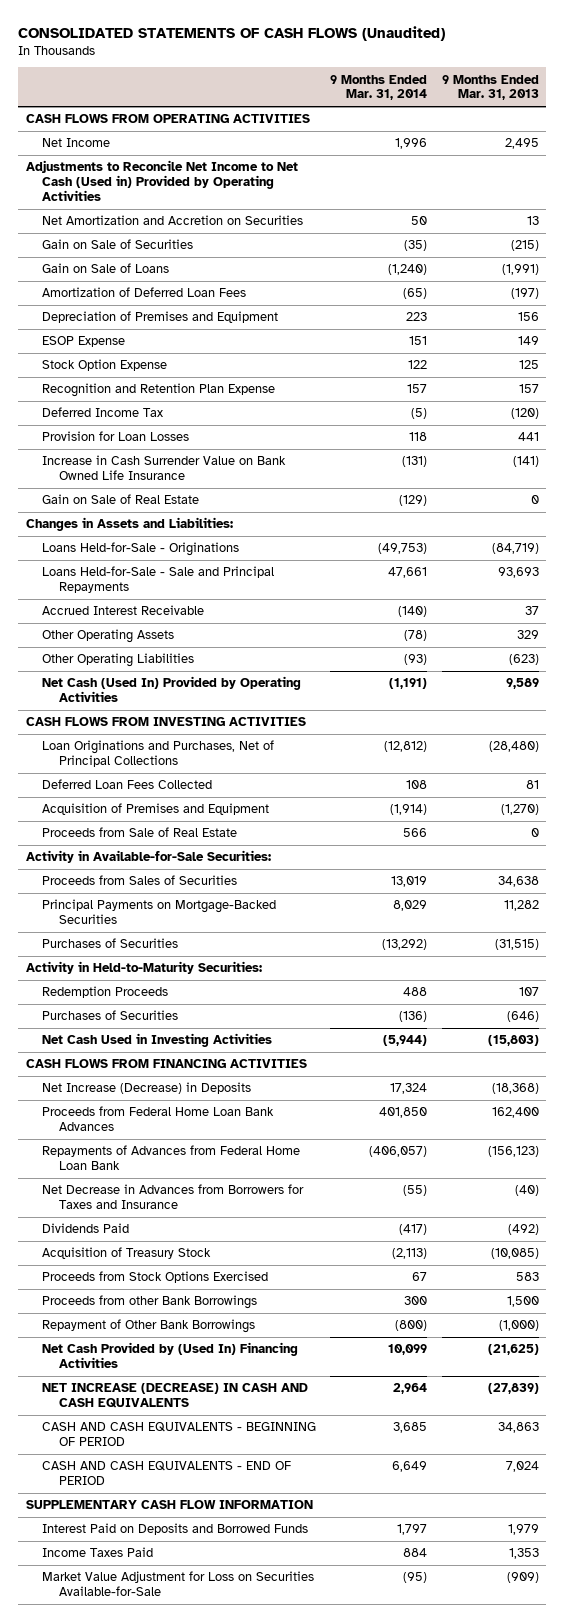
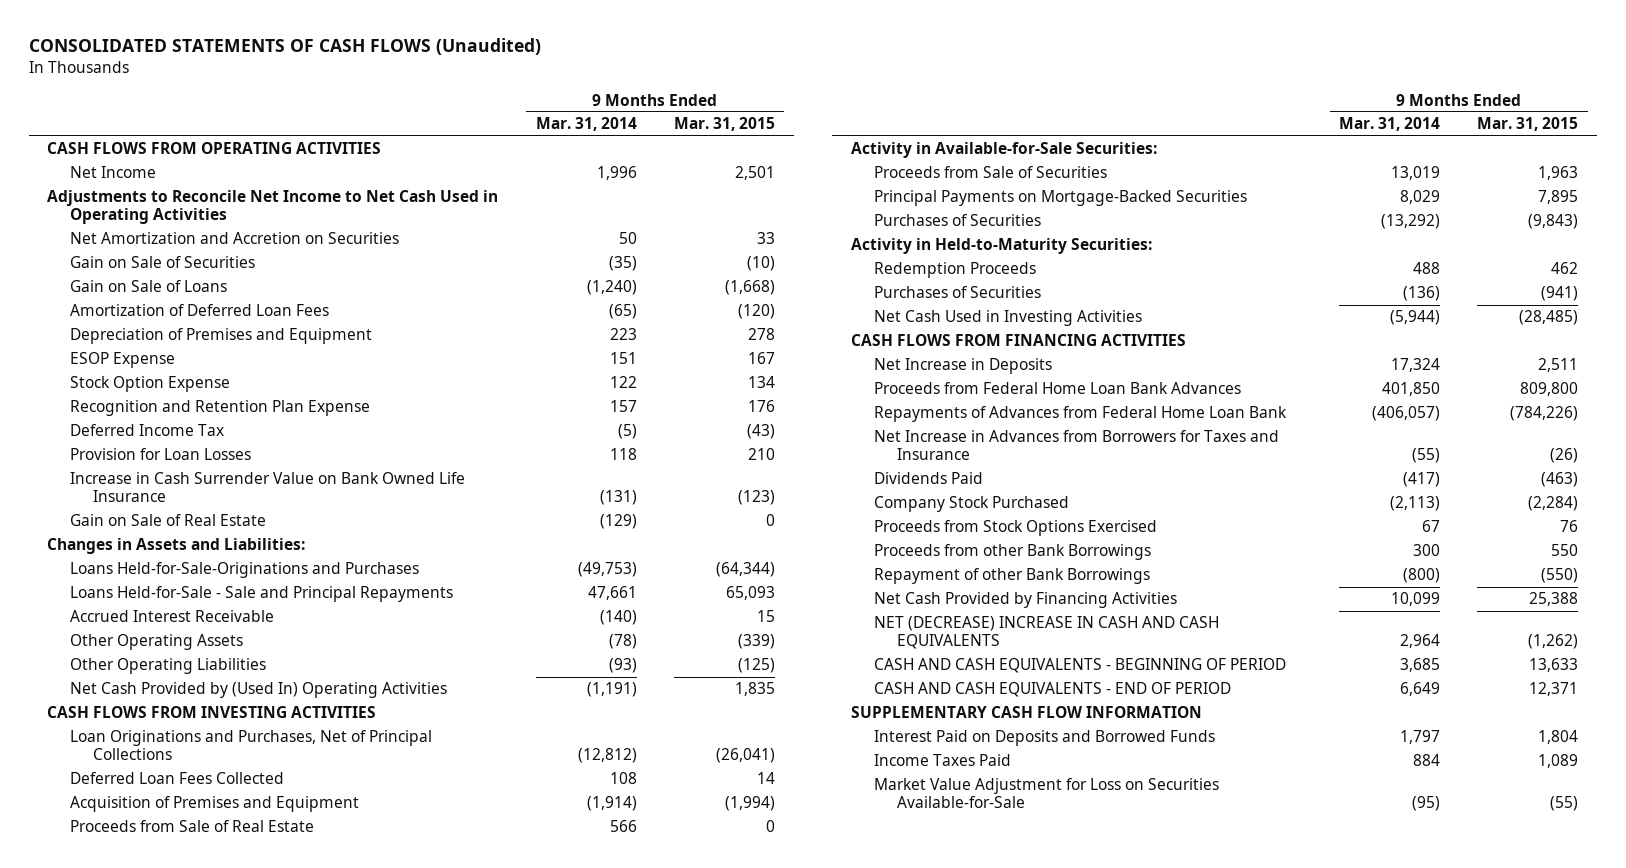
[441,74,539,101] 9 Months Ended Mar. 31, 2013 -> none
none -> [673,117,775,132] Mar. 31, 2015
[25,160,298,202] Adjustments to Reconcile Net Income to Net Cash (Used in) Provided by Operating Activities -> [47,190,499,225] Adjustments to Reconcile Net Income to Net Cash Used in Operating Activities
[42,542,240,557] Loans Held-for-Sale - Originations -> [70,562,420,579] Loans Held-for-Sale-Originations and Purchases
[42,676,302,703] Net Cash (Used In) Provided by Operating Activities -> [70,682,448,699] Net Cash Provided by (Used In) Operating Activities
[42,875,238,886] Proceeds from Sales of Securities -> [873,166,1107,179] Proceeds from Sale of Securities
[42,1082,252,1095] Net Increase (Decrease) in Deposits -> [873,358,1052,375] Net Increase in Deposits
[42,1184,305,1210] Net Decrease in Advances from Borrowers for Taxes and Insurance -> [873,430,1279,461] Net Increase in Advances from Borrowers for Taxes and Insurance
[42,1247,212,1260] Acquisition of Treasury Stock -> [873,496,1069,513] Company Stock Purchased
[42,1319,256,1334] Repayment of Other Bank Borrowings -> [873,568,1150,585] Repayment of other Bank Borrowings
[42,1342,299,1369] Net Cash Provided by (Used In) Financing Activities -> [873,592,1177,609] Net Cash Provided by Financing Activities
[42,1383,309,1409] NET INCREASE (DECREASE) IN CASH AND CASH EQUIVALENTS -> [873,616,1219,650] NET (DECREASE) INCREASE IN CASH AND CASH EQUIVALENTS

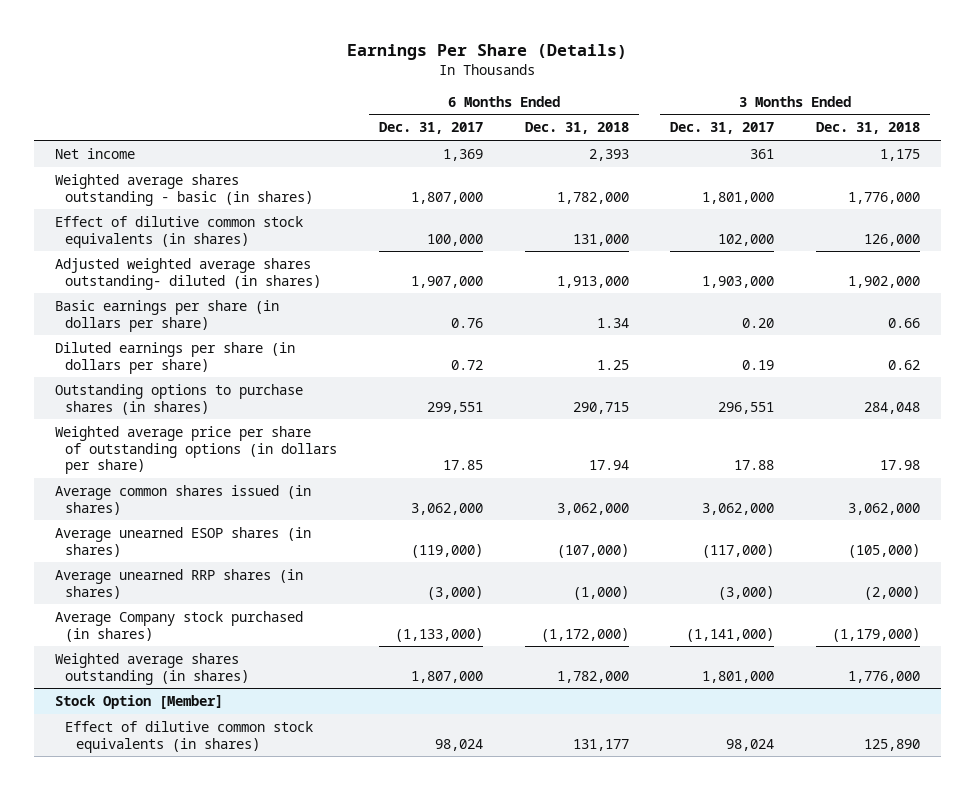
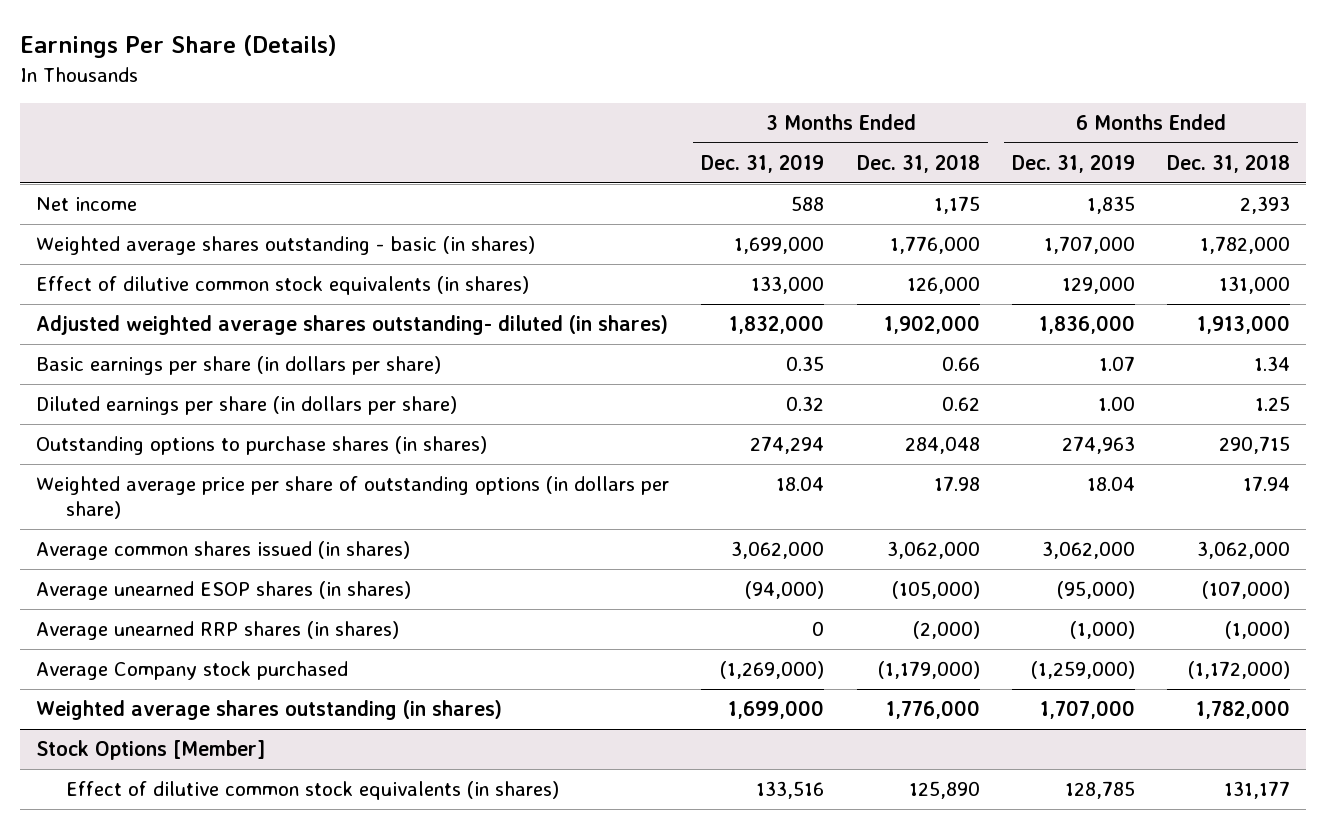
[379,122,484,135] Dec. 31, 2017 -> none
[670,122,775,135] Dec. 31, 2017 -> none
none -> [701,153,825,173] Dec. 31, 2019
none -> [1011,153,1135,173] Dec. 31, 2019
[54,610,303,642] Average Company stock purchased (in shares) -> [36,661,349,681] Average Company stock purchased
[54,694,223,709] Stock Option [Member] -> [36,740,266,761] Stock Options [Member]

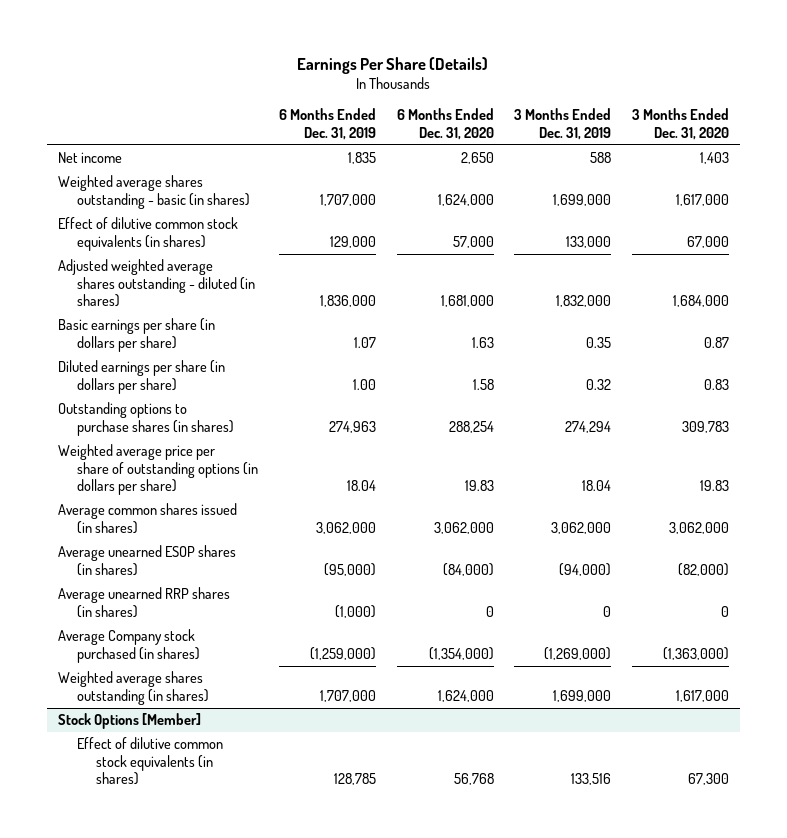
[856,153,980,173] Dec. 31, 2018 -> none
[1166,153,1290,173] Dec. 31, 2018 -> none
none -> [396,108,494,140] 6 Months Ended Dec. 31, 2020
none -> [632,108,730,140] 3 Months Ended Dec. 31, 2020
[36,315,669,336] Adjusted weighted average shares outstanding- diluted (in shares) -> [57,259,255,308] Adjusted weighted average shares outstanding - diluted (in shares)
[36,661,349,681] Average Company stock purchased -> [57,629,200,663] Average Company stock purchased (in shares)

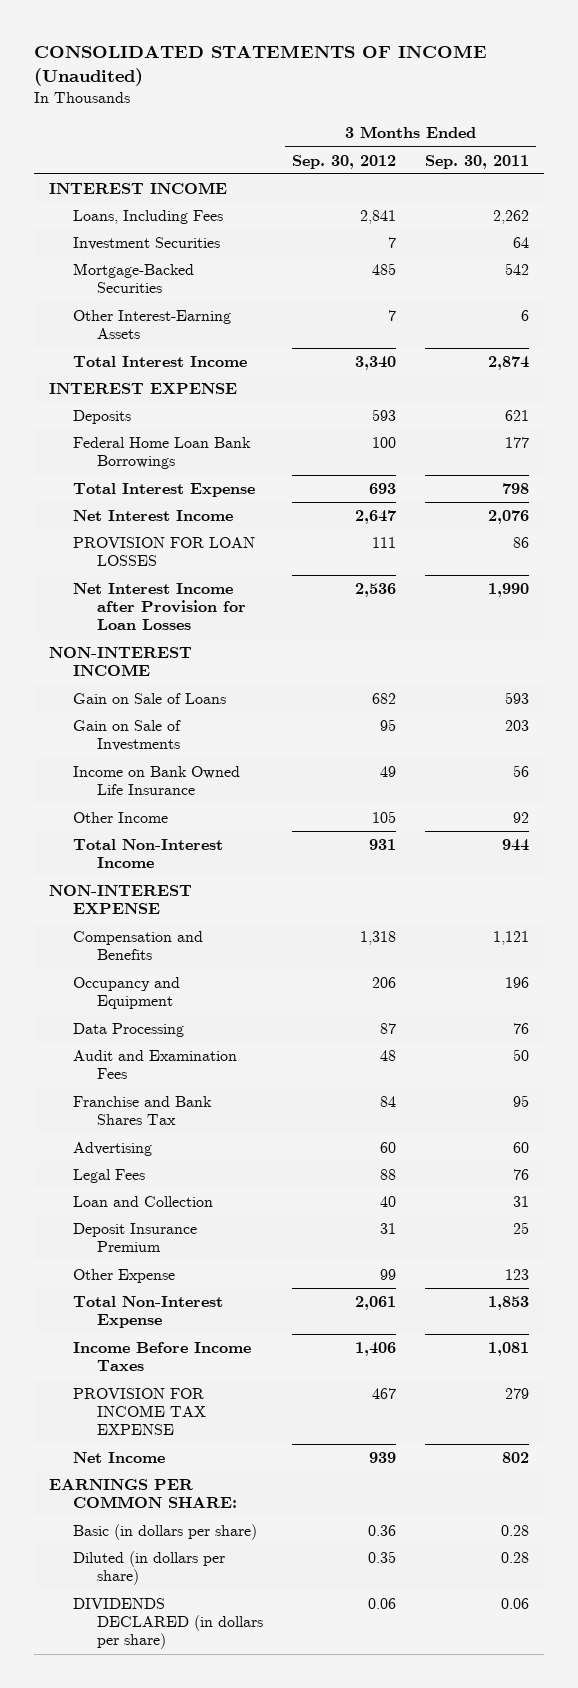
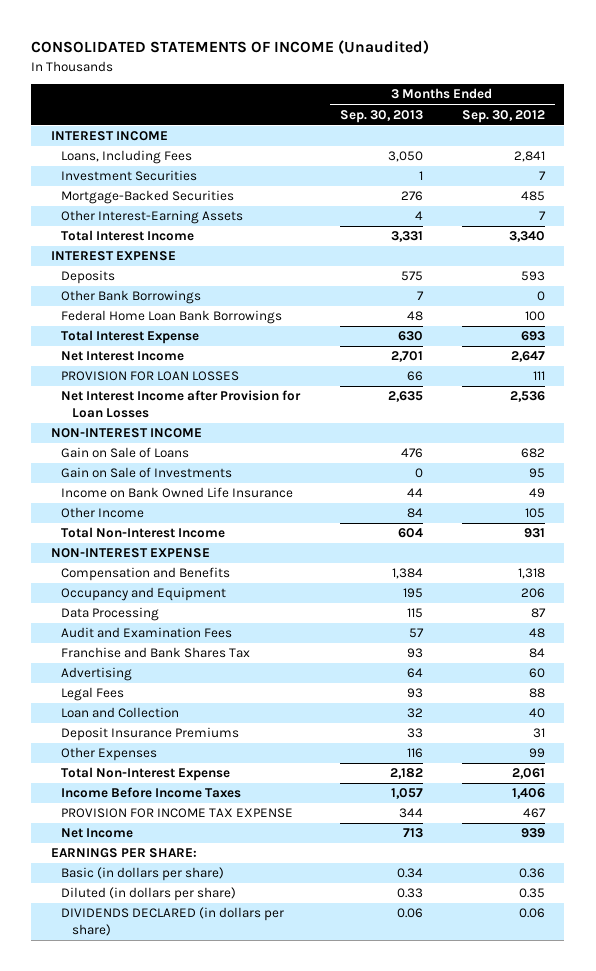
[425,154,530,169] Sep. 30, 2011 -> none
none -> [339,109,423,123] Sep. 30, 2013
none -> [61,290,202,305] Other Bank Borrowings
[72,1223,197,1253] Deposit Insurance Premium -> [61,727,240,742] Deposit Insurance Premiums
[72,1269,175,1284] Other Expense -> [61,747,158,762] Other Expenses
[48,1479,237,1509] EARNINGS PER COMMON SHARE: -> [50,848,197,859] EARNINGS PER SHARE:

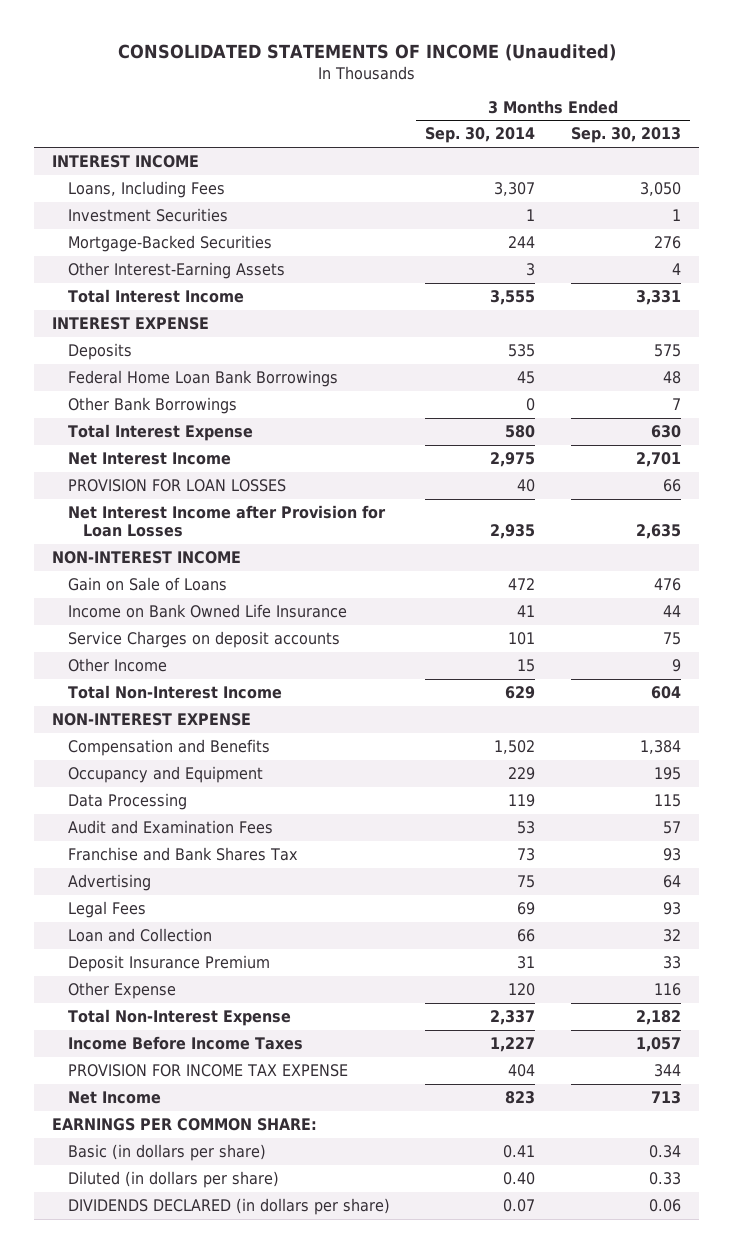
[461,109,545,123] Sep. 30, 2012 -> none
none -> [425,127,536,144] Sep. 30, 2014
[61,290,202,305] Other Bank Borrowings -> [67,396,237,414] Other Bank Borrowings
[61,467,233,479] Gain on Sale of Investments -> none
none -> [67,630,340,648] Service Charges on deposit accounts
[406,508,423,519] 84 -> [672,658,682,672] 9
[61,727,240,742] Deposit Insurance Premiums -> [67,954,270,972] Deposit Insurance Premium
[61,747,158,762] Other Expenses -> [67,981,176,999] Other Expense
[50,848,197,859] EARNINGS PER SHARE: -> [52,1117,318,1131] EARNINGS PER COMMON SHARE:

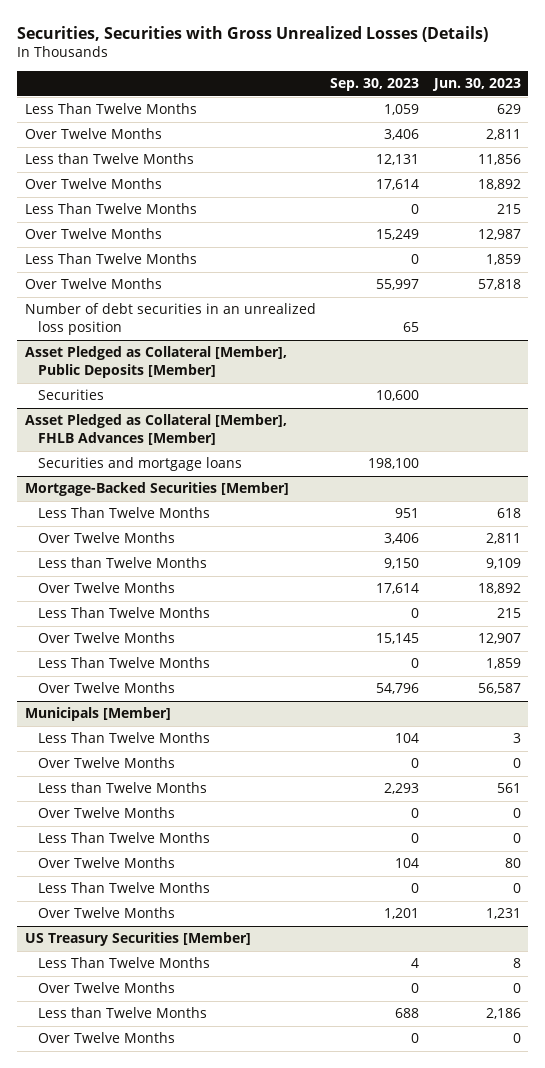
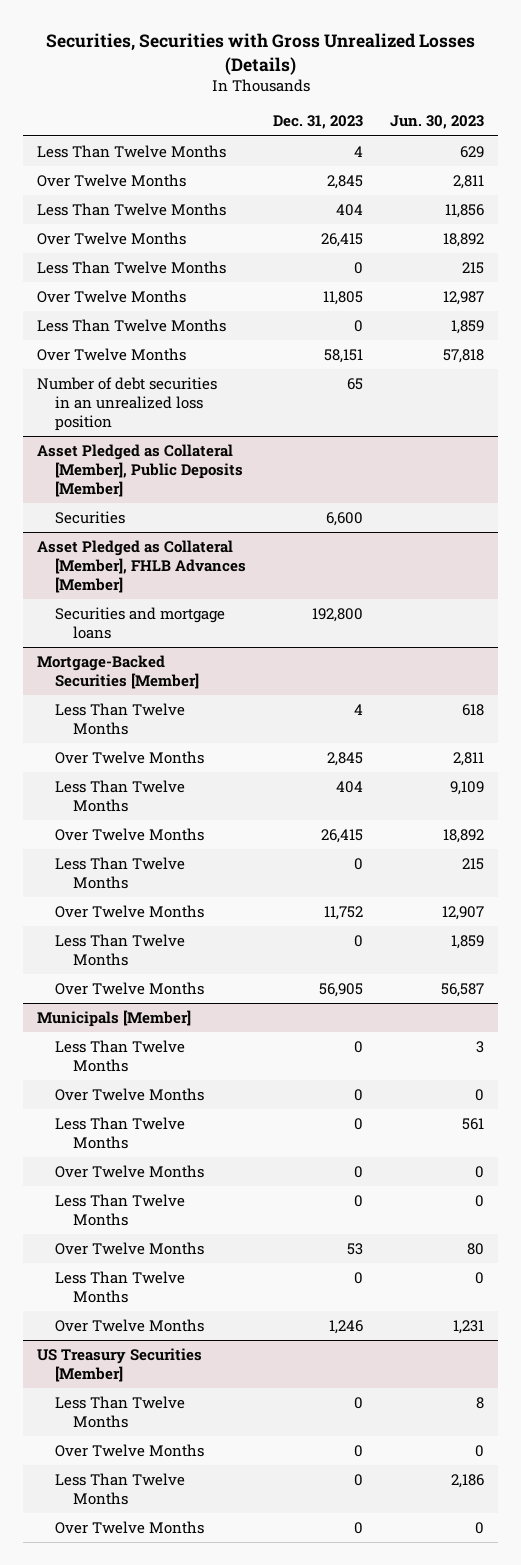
[330,78,420,92] Sep. 30, 2023 -> none
none -> [273,115,364,130] Dec. 31, 2023
[24,153,194,165] Less than Twelve Months -> [36,203,226,217] Less Than Twelve Months
[38,557,208,569] Less than Twelve Months -> [55,780,186,813] Less Than Twelve Months
[38,782,208,794] Less than Twelve Months -> [55,1117,186,1150] Less Than Twelve Months
[38,1007,208,1019] Less than Twelve Months -> [55,1473,186,1506] Less Than Twelve Months

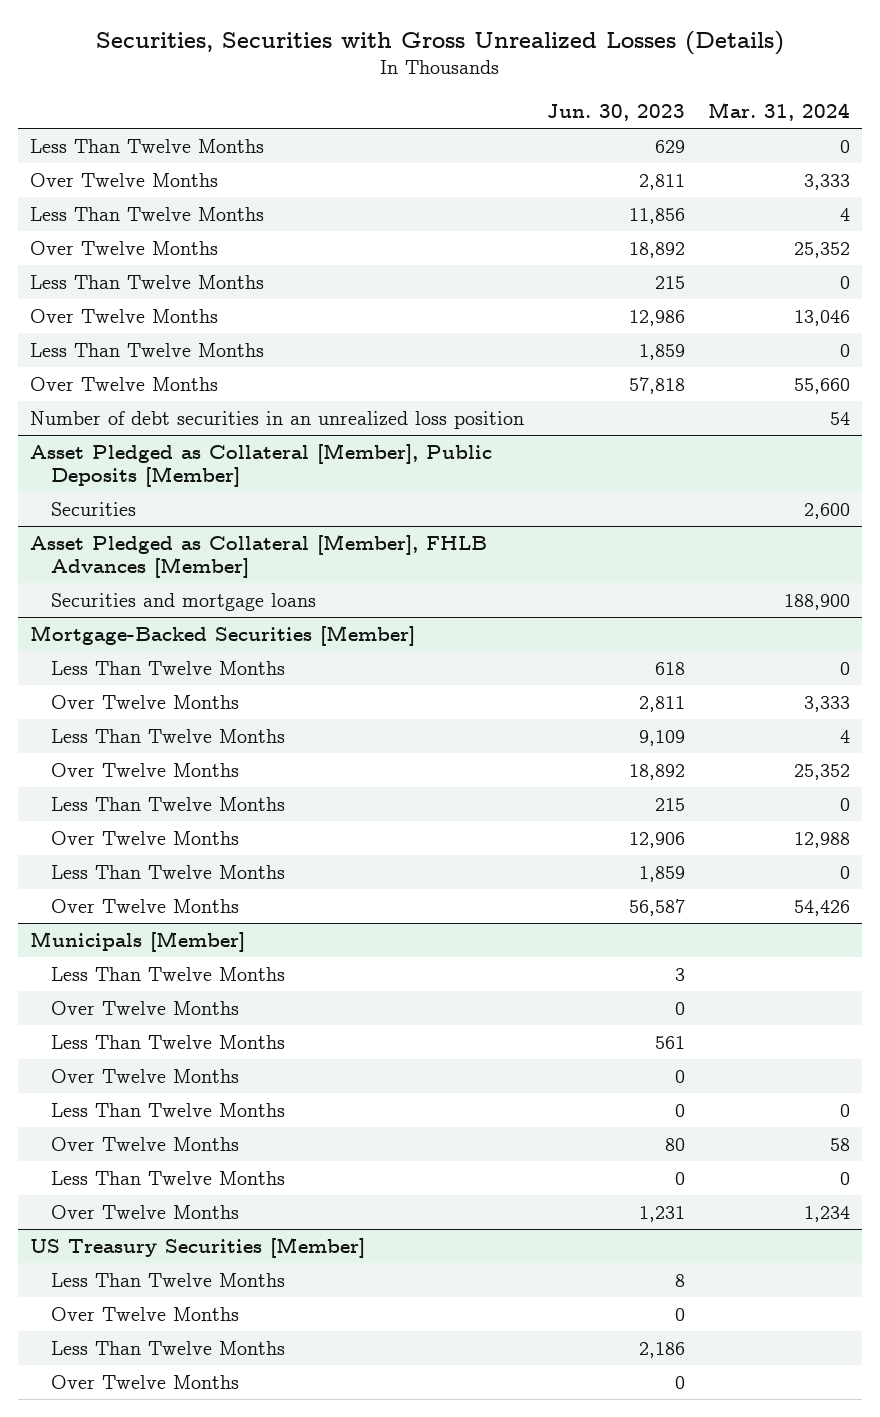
[273,115,364,130] Dec. 31, 2023 -> none
none -> [708,101,851,121] Mar. 31, 2024
[443,291,485,306] 12,987 -> [628,309,685,326] 12,986
[442,906,485,921] 12,907 -> [628,831,685,848] 12,906

